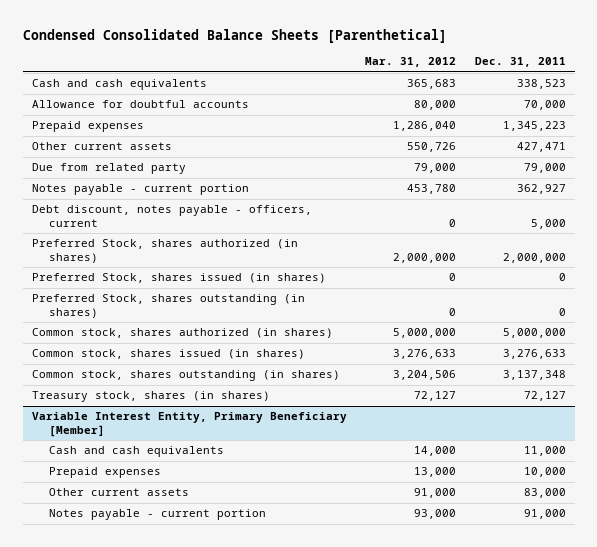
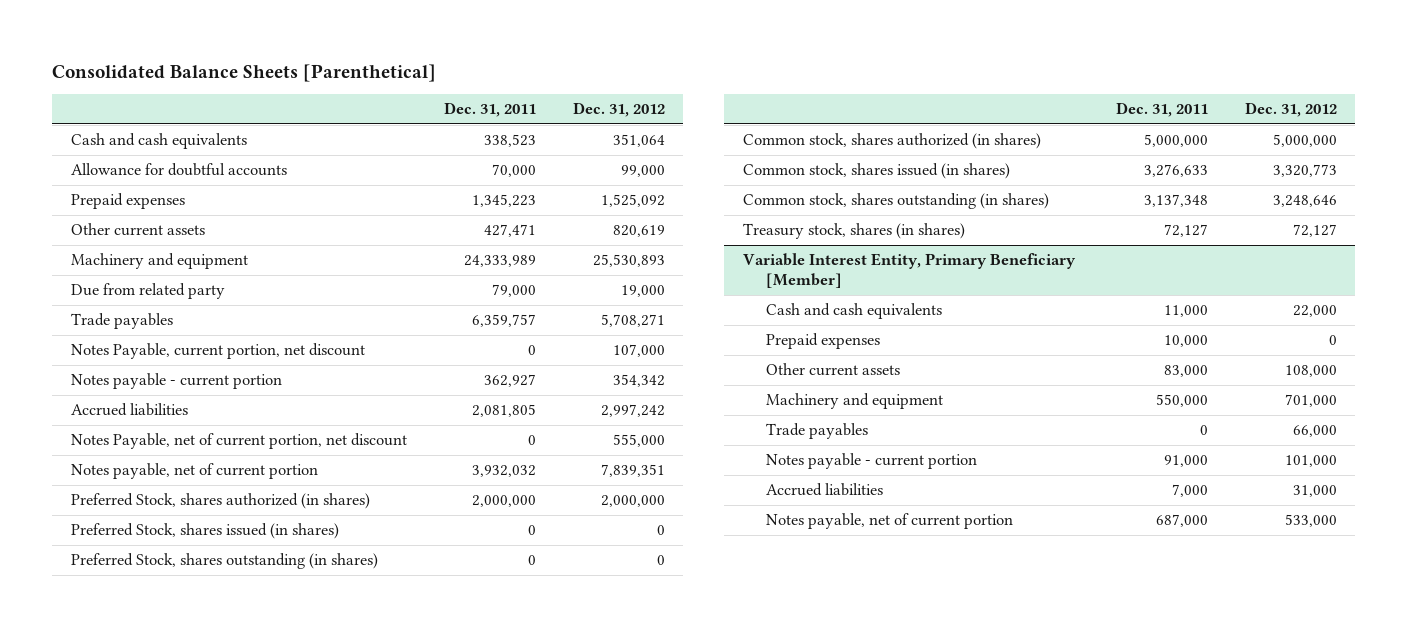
[22,28,447,43] Condensed Consolidated Balance Sheets [Parenthetical] -> [52,63,437,82] Consolidated Balance Sheets [Parenthetical]
[365,57,457,68] Mar. 31, 2012 -> none
none -> [572,102,665,118] Dec. 31, 2012
none -> [70,253,248,270] Machinery and equipment
none -> [70,313,173,330] Trade payables
none -> [70,343,365,360] Notes Payable, current portion, net discount
[31,205,312,227] Debt discount, notes payable - officers, current -> none
none -> [70,403,188,417] Accrued liabilities
none -> [70,433,407,450] Notes Payable, net of current portion, net discount
none -> [70,463,318,480] Notes payable, net of current portion
none -> [765,393,943,410] Machinery and equipment
none -> [765,423,868,440] Trade payables
none -> [765,483,883,497] Accrued liabilities
none -> [765,513,1013,530] Notes payable, net of current portion

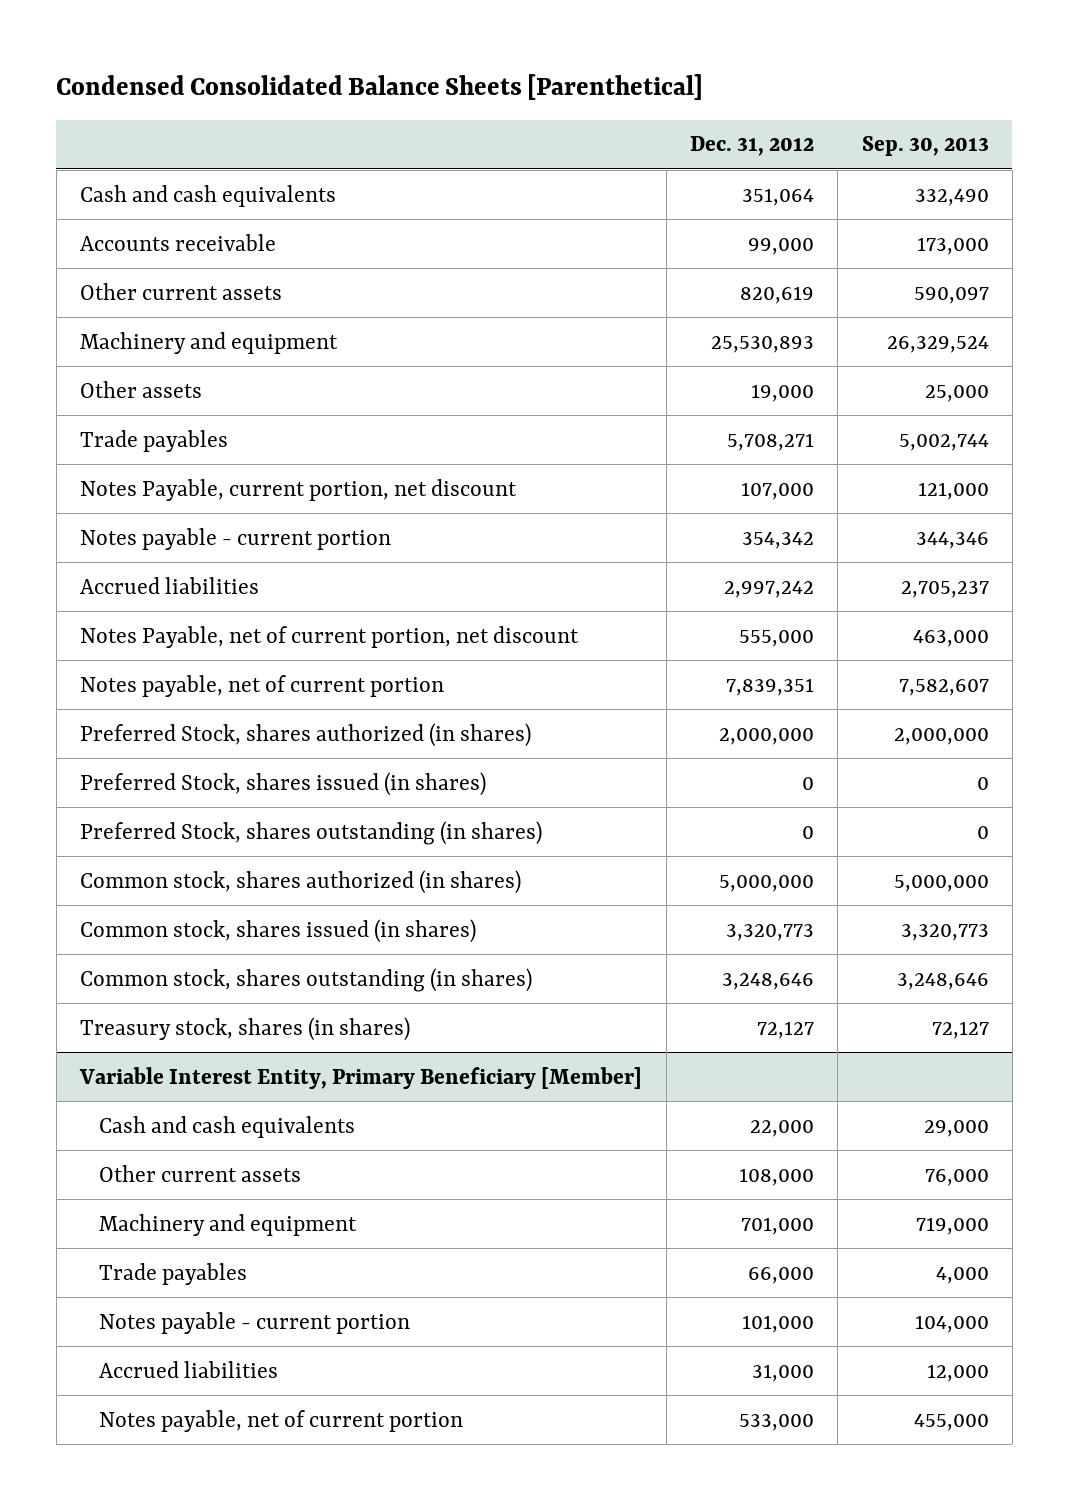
[52,63,437,82] Consolidated Balance Sheets [Parenthetical] -> [56,73,704,100] Condensed Consolidated Balance Sheets [Parenthetical]
[443,102,536,118] Dec. 31, 2011 -> none
none -> [861,136,989,157] Sep. 30, 2013
[70,193,185,210] Prepaid expenses -> none
[70,163,287,177] Allowance for doubtful accounts -> [80,233,277,251] Accounts receivable
[70,283,225,300] Due from related party -> [80,380,203,398] Other assets
[765,333,880,350] Prepaid expenses -> none

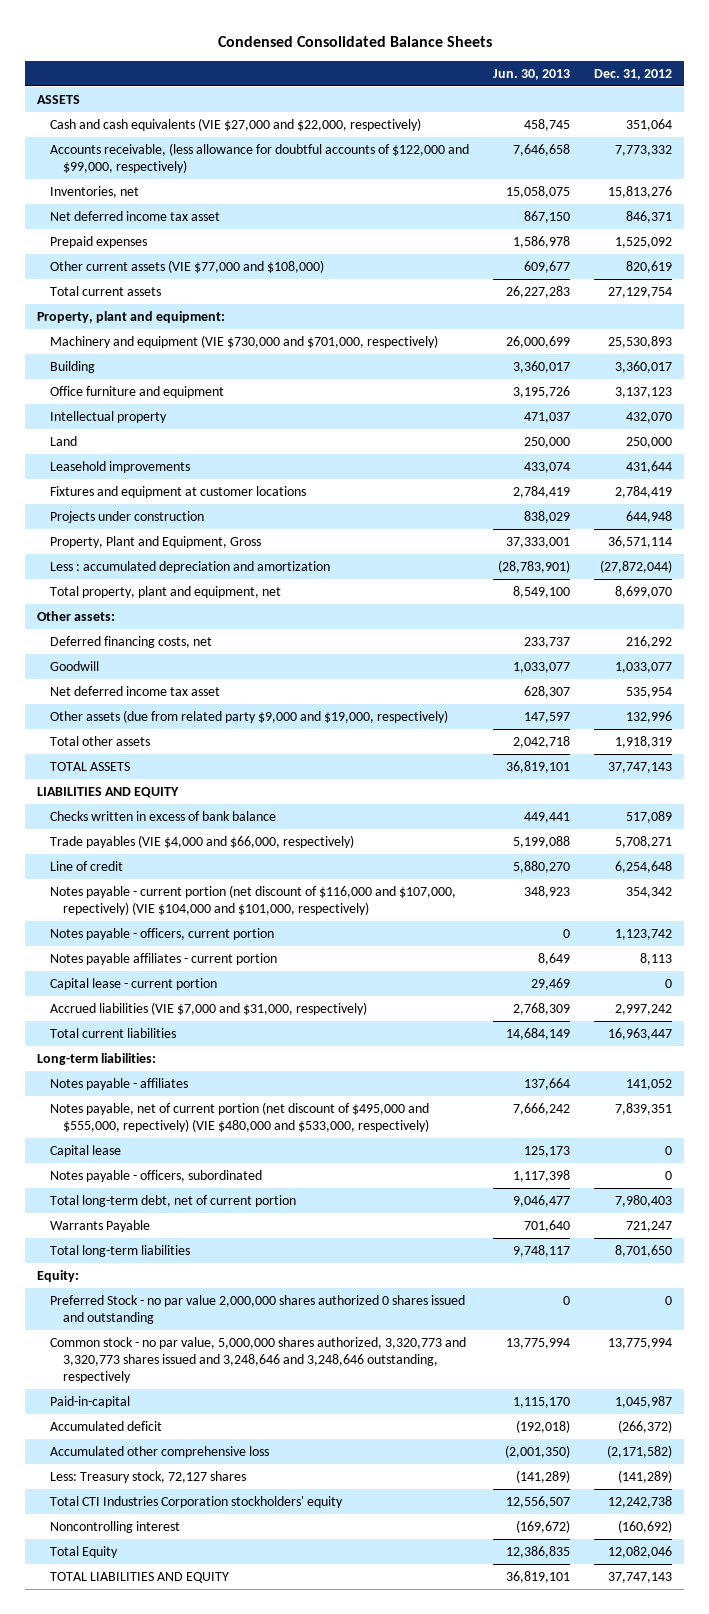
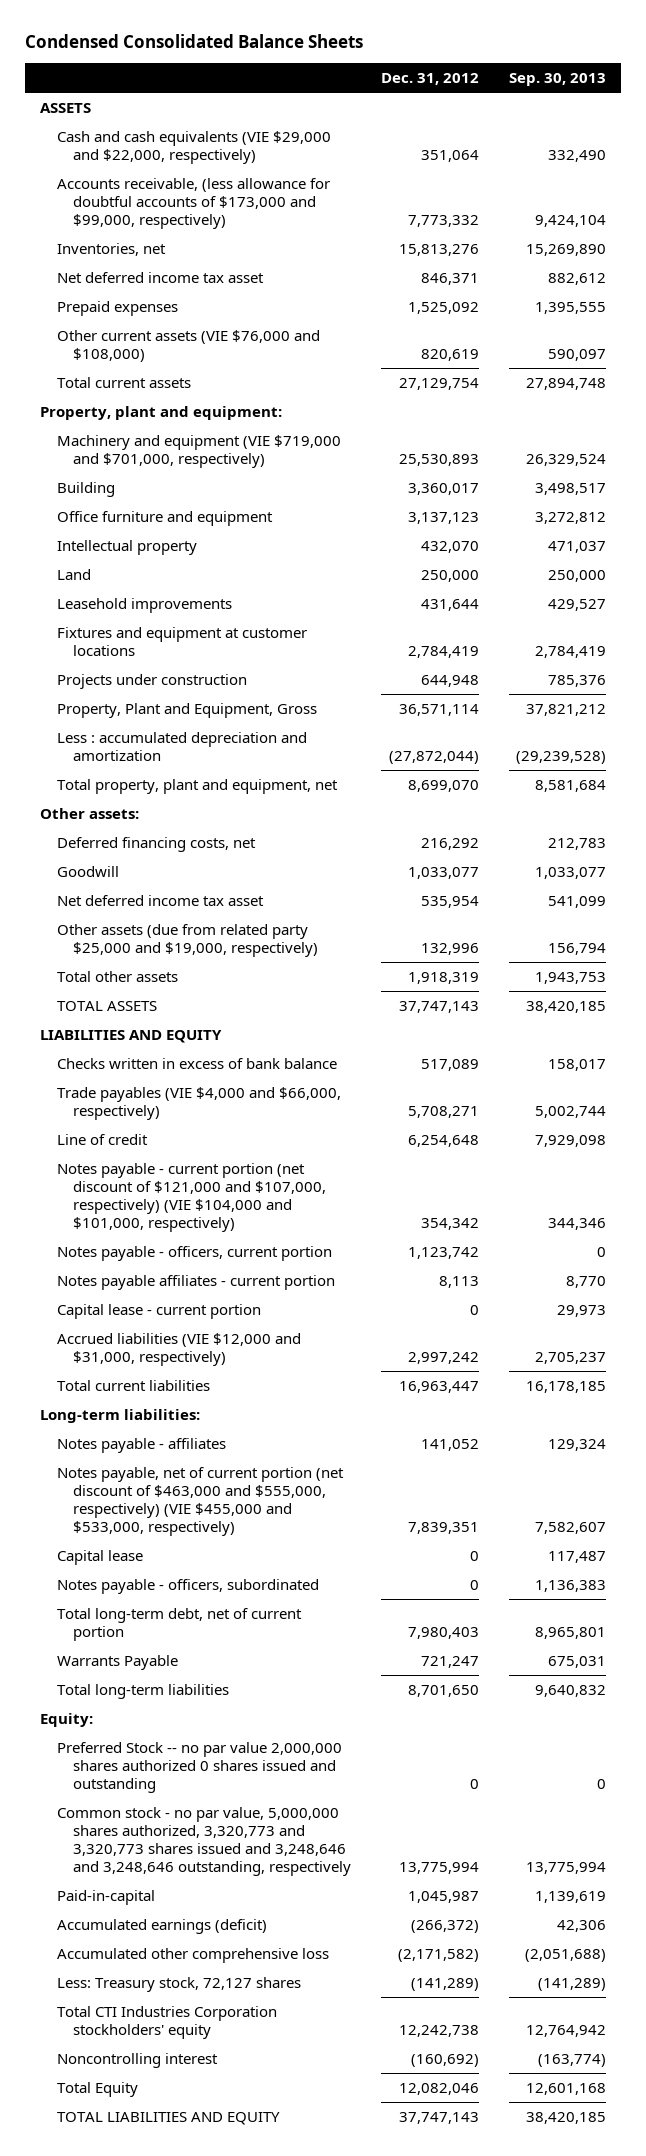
[493,68,571,80] Jun. 30, 2013 -> none
none -> [509,73,607,87] Sep. 30, 2013
[50,118,422,132] Cash and cash equivalents (VIE $27,000 and $22,000, respectively) -> [56,130,331,165] Cash and cash equivalents (VIE $29,000 and $22,000, respectively)
[50,143,470,173] Accounts receivable, (less allowance for doubtful accounts of $122,000 and $99,000, respectively) -> [56,177,330,230] Accounts receivable, (less allowance for doubtful accounts of $173,000 and $99,000, respectively)
[50,260,325,274] Other current assets (VIE $77,000 and $108,000) -> [56,329,320,363] Other current assets (VIE $76,000 and $108,000)
[50,335,439,349] Machinery and equipment (VIE $730,000 and $701,000, respectively) -> [56,434,341,469] Machinery and equipment (VIE $719,000 and $701,000, respectively)
[50,710,449,724] Other assets (due from related party $9,000 and $19,000, respectively) -> [56,923,319,958] Other assets (due from related party $25,000 and $19,000, respectively)
[50,885,457,915] Notes payable - current portion (net discount of $116,000 and $107,000, repectively) (VIE $104,000 and $101,000, respectively) -> [56,1162,327,1233] Notes payable - current portion (net discount of $121,000 and $107,000, respectively) (VIE $104,000 and $101,000, respectively)
[50,1002,368,1016] Accrued liabilities (VIE $7,000 and $31,000, respectively) -> [56,1332,301,1367] Accrued liabilities (VIE $12,000 and $31,000, respectively)
[50,1102,430,1132] Notes payable, net of current portion (net discount of $495,000 and $555,000, repectively) (VIE $480,000 and $533,000, respectively) -> [56,1466,344,1537] Notes payable, net of current portion (net discount of $463,000 and $555,000, respectively) (VIE $455,000 and $533,000, respectively)
[50,1295,466,1324] Preferred Stock - no par value 2,000,000 shares authorized 0 shares issued and outstanding -> [56,1741,342,1794] Preferred Stock -- no par value 2,000,000 shares authorized 0 shares issued and outstanding
[50,1421,163,1432] Accumulated deficit -> [56,1918,267,1934] Accumulated earnings (deficit)

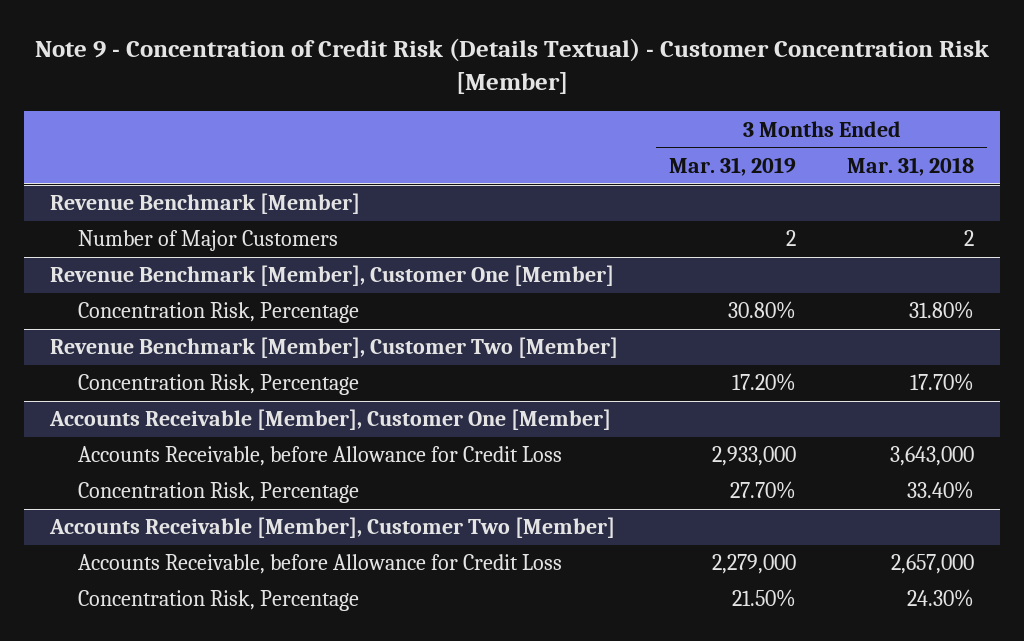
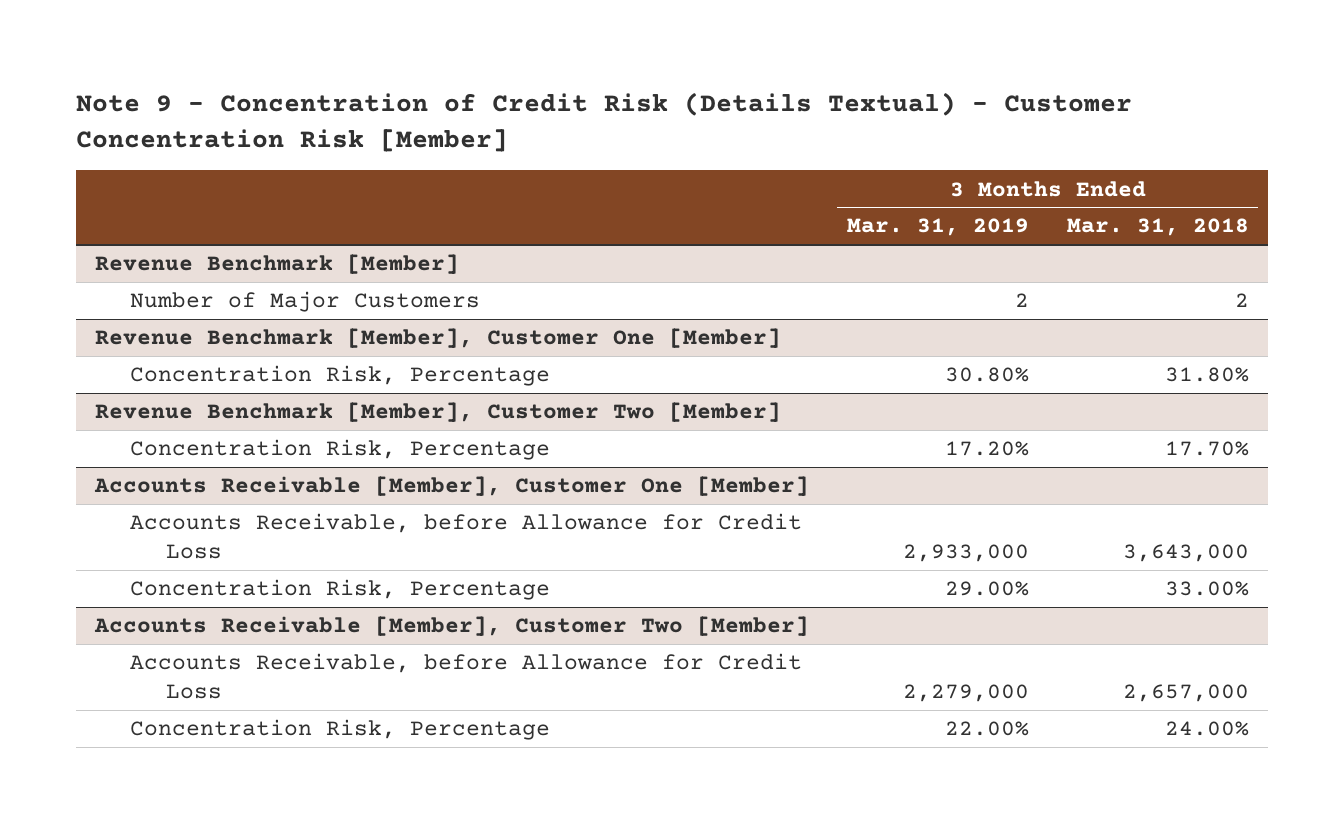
[730,481,797,500] 27.70% -> [944,581,1029,597] 29.00%
[907,481,975,500] 33.40% -> [1164,581,1249,597] 33.00%
[732,589,797,608] 21.50% -> [944,721,1029,737] 22.00%
[907,589,975,608] 24.30% -> [1164,721,1249,737] 24.00%

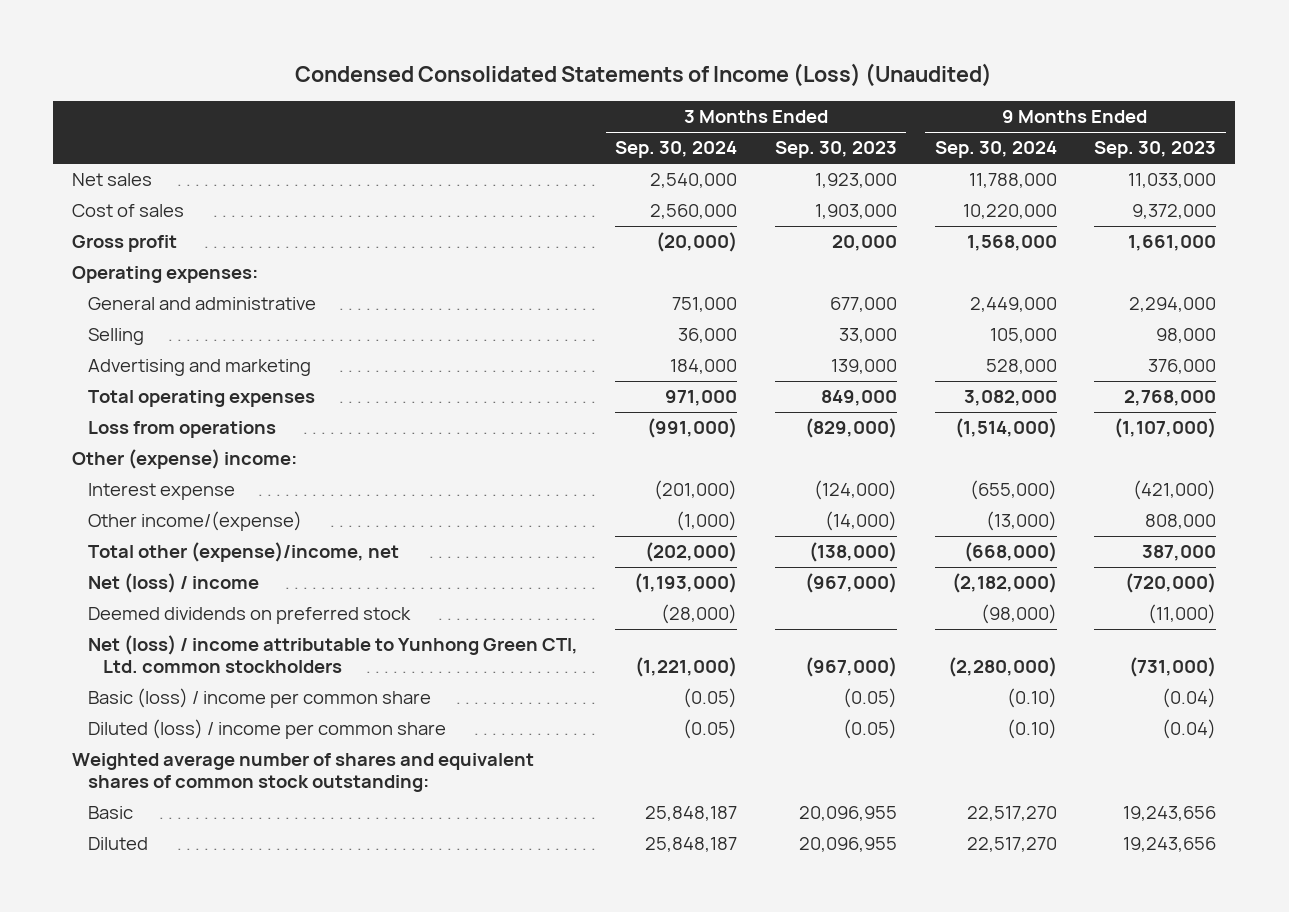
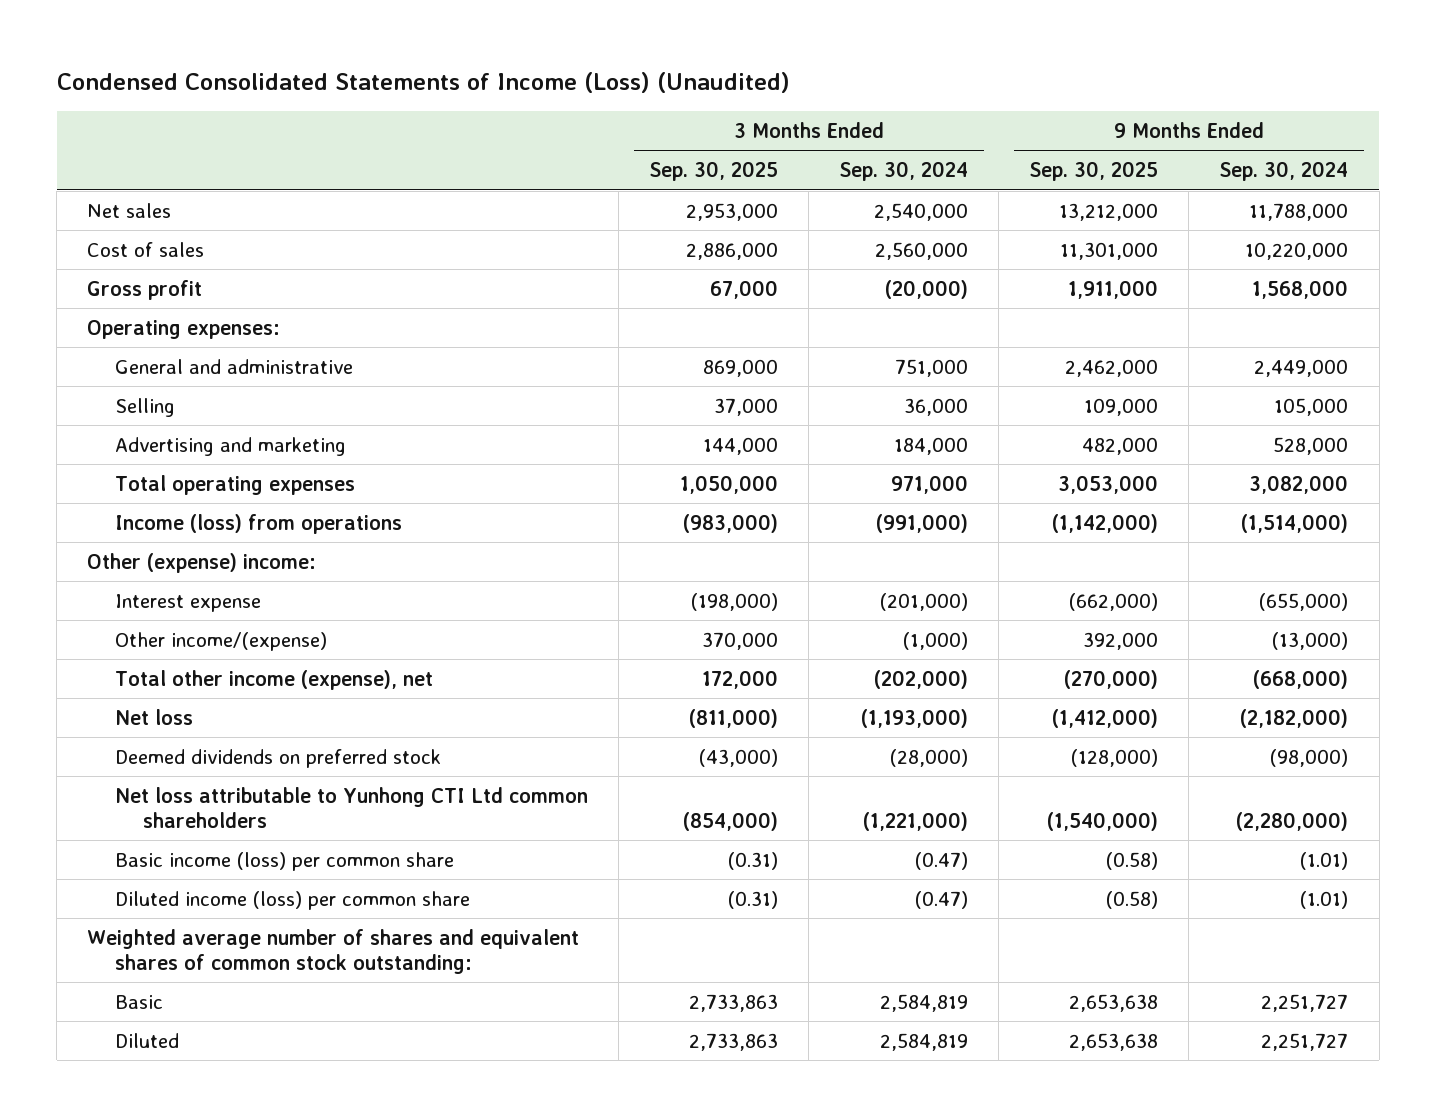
[774,141,897,159] Sep. 30, 2023 -> none
[1094,141,1217,159] Sep. 30, 2023 -> none
none -> [649,161,779,182] Sep. 30, 2025
none -> [1029,161,1159,182] Sep. 30, 2025
[87,421,276,439] Loss from operations -> [115,513,403,534] Income (loss) from operations
[87,542,399,563] Total other (expense)/income, net -> [115,669,434,690] Total other income (expense), net
[87,573,259,594] Net (loss) / income -> [115,708,194,725] Net loss
[87,635,578,674] Net (loss) / income attributable to Yunhong Green CTI, Ltd. common stockholders -> [115,786,589,828] Net loss attributable to Yunhong CTI Ltd common shareholders
[87,688,431,709] Basic (loss) / income per common share -> [115,851,455,871] Basic income (loss) per common share
[683,688,738,709] (0.05) -> [915,851,969,870] (0.47)
[1006,688,1057,709] (0.10) -> [1300,851,1349,870] (1.01)
[87,719,446,740] Diluted (loss) / income per common share -> [115,890,471,910] Diluted income (loss) per common share
[683,719,738,740] (0.05) -> [915,890,969,909] (0.47)
[1006,719,1057,740] (0.10) -> [1300,890,1349,909] (1.01)
[645,806,738,822] 25,848,187 -> [880,993,969,1012] 2,584,819
[966,806,1057,822] 22,517,270 -> [1261,993,1349,1012] 2,251,727
[645,837,738,853] 25,848,187 -> [880,1032,969,1051] 2,584,819
[966,837,1057,853] 22,517,270 -> [1261,1032,1349,1051] 2,251,727

